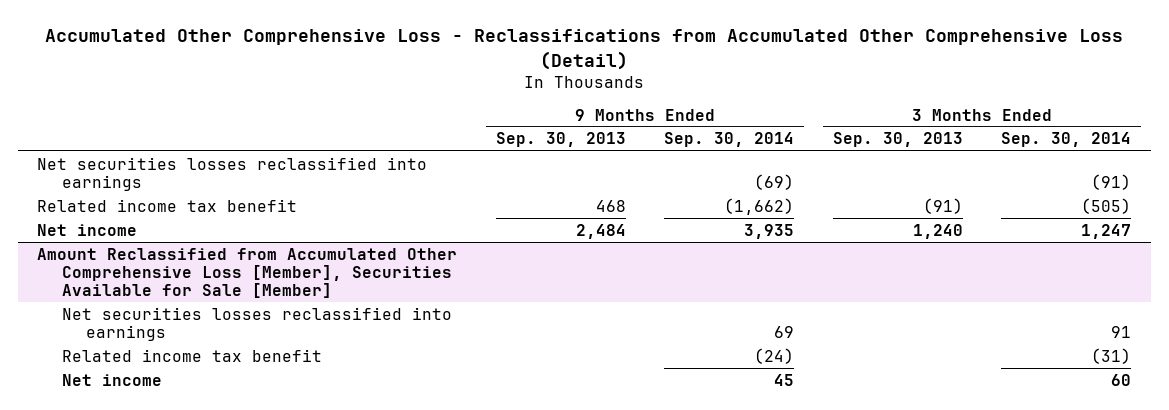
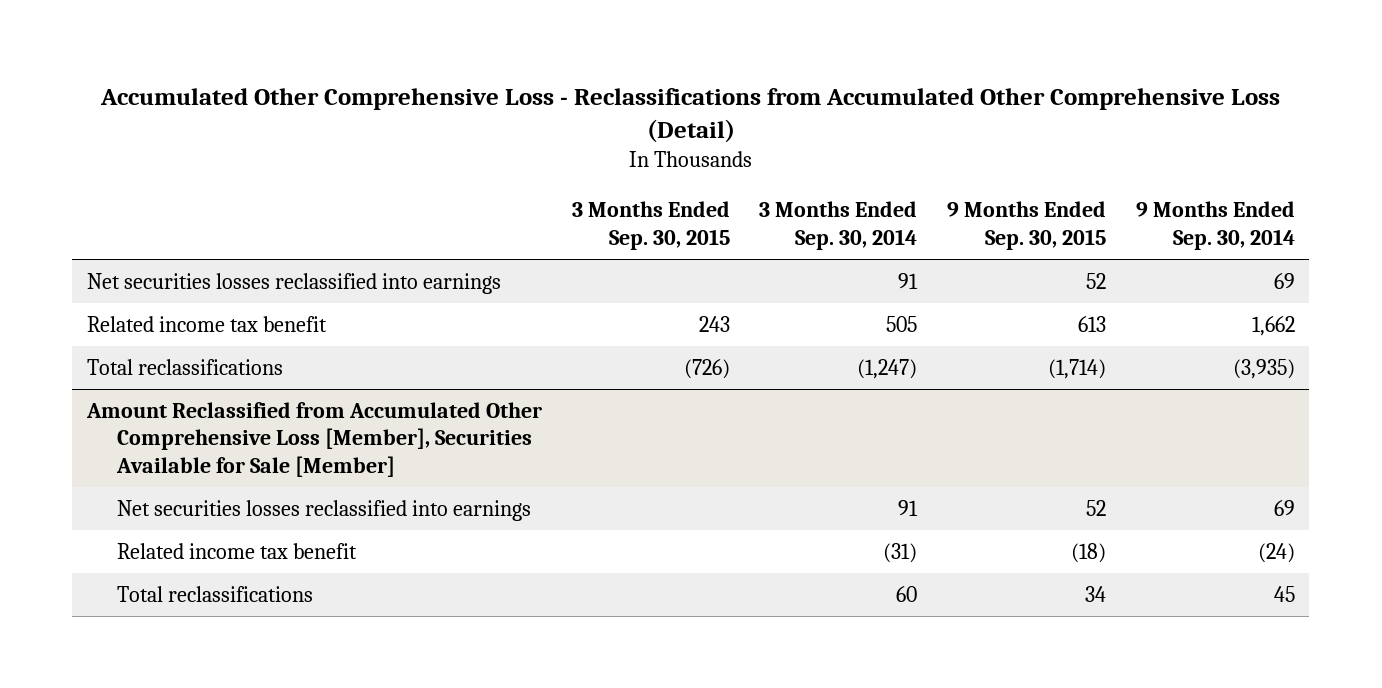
[495,132,626,148] Sep. 30, 2013 -> none
[832,132,963,148] Sep. 30, 2013 -> none
none -> [571,201,730,250] 3 Months Ended Sep. 30, 2015
none -> [946,201,1106,250] 9 Months Ended Sep. 30, 2015
[37,223,138,236] Net income -> none
[754,173,795,190] (69) -> [1273,272,1295,289] 69
[1091,173,1132,190] (91) -> [898,272,919,289] 91
[724,197,795,215] (1,662) -> [1251,315,1295,336] 1,662
[1081,197,1132,214] (505) -> [886,315,918,332] 505
none -> [87,358,284,375] Total reclassifications
[61,373,162,386] Net income -> [116,585,313,602] Total reclassifications

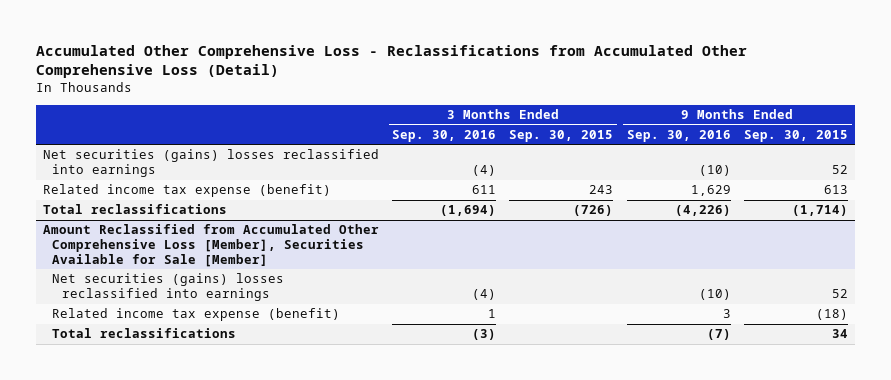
[759,201,918,250] 3 Months Ended Sep. 30, 2014 -> none
[1135,201,1295,250] 9 Months Ended Sep. 30, 2014 -> none
none -> [392,129,497,142] Sep. 30, 2016
none -> [626,129,731,142] Sep. 30, 2016
[87,272,502,294] Net securities losses reclassified into earnings -> [42,149,379,178] Net securities (gains) losses reclassified into earnings
[87,315,328,332] Related income tax benefit -> [42,184,331,198] Related income tax expense (benefit)
[116,499,531,521] Net securities losses reclassified into earnings -> [52,273,285,302] Net securities (gains) losses reclassified into earnings
[116,542,357,559] Related income tax benefit -> [52,308,341,322] Related income tax expense (benefit)

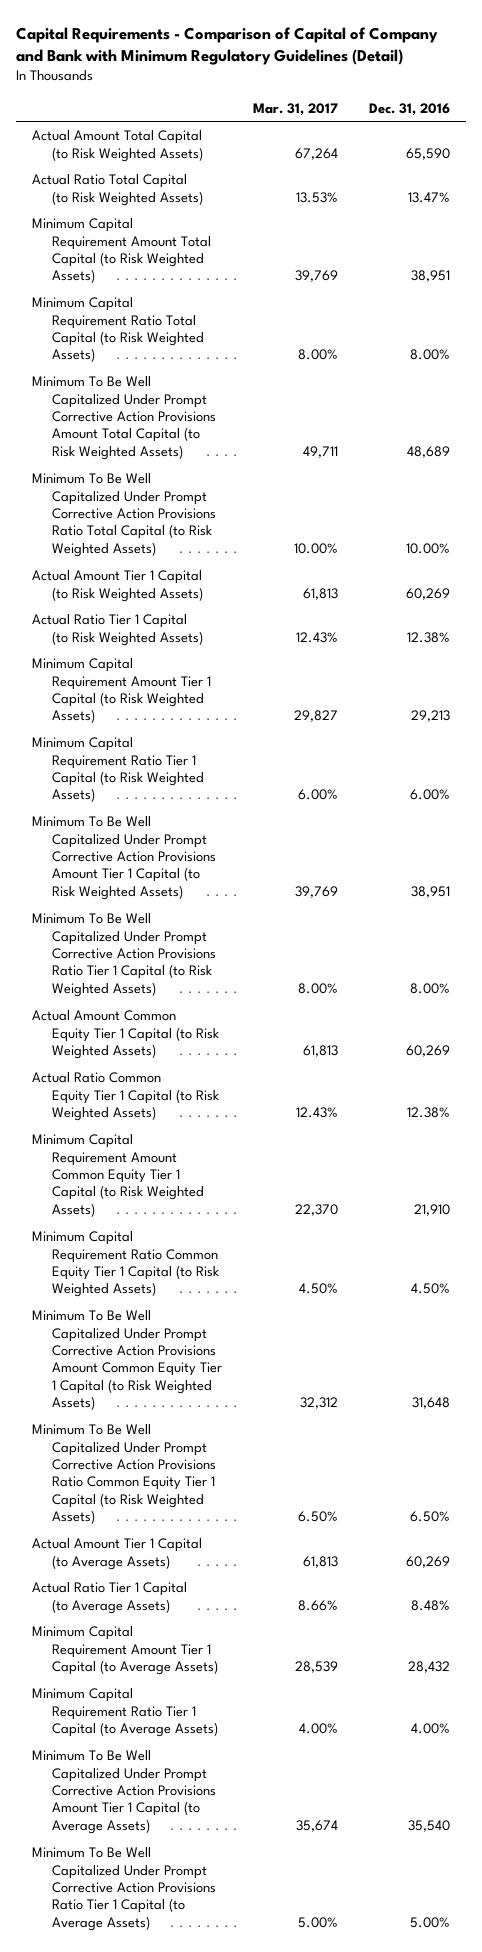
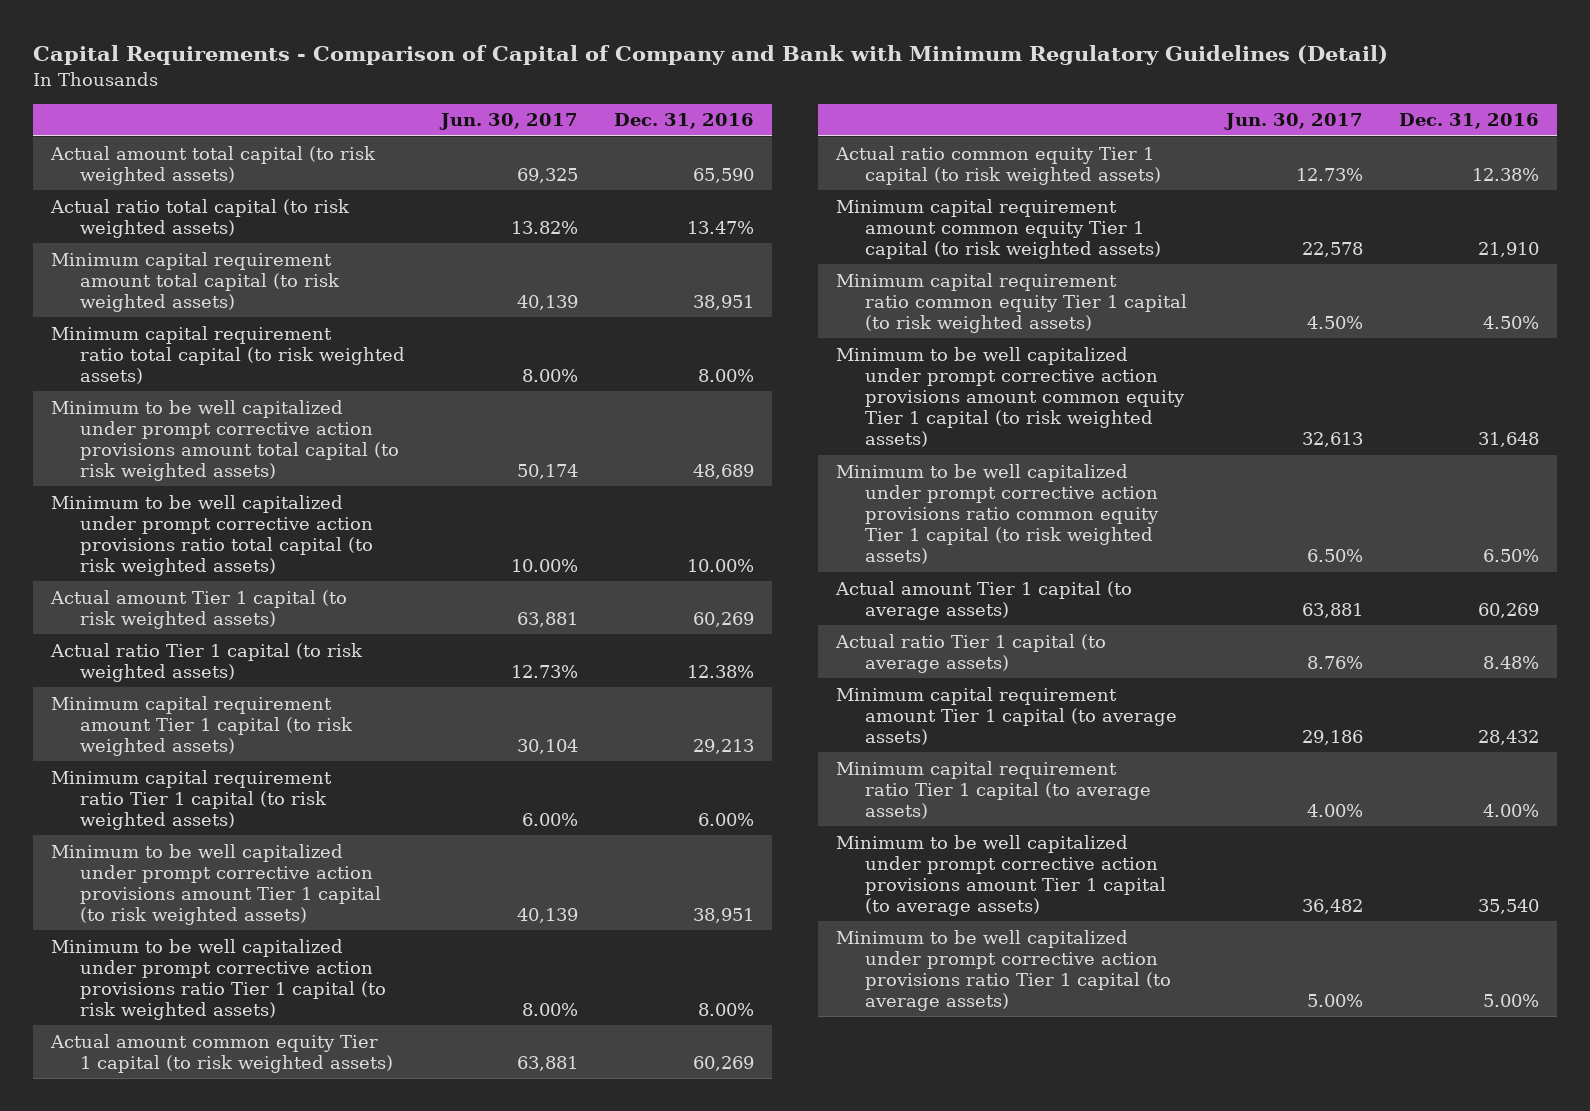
[253,102,339,116] Mar. 31, 2017 -> none
none -> [439,113,579,131] Jun. 30, 2017
[31,130,203,162] Actual Amount Total Capital (to Risk Weighted Assets) -> [50,145,377,185] Actual amount total capital (to risk weighted assets)
[31,174,203,206] Actual Ratio Total Capital (to Risk Weighted Assets) -> [50,198,351,238] Actual ratio total capital (to risk weighted assets)
[31,218,211,284] Minimum Capital Requirement Amount Total Capital (to Risk Weighted Assets) -> [51,251,340,312] Minimum capital requirement amount total capital (to risk weighted assets)
[31,297,204,363] Minimum Capital Requirement Ratio Total Capital (to Risk Weighted Assets) -> [51,325,405,384] Minimum capital requirement ratio total capital (to risk weighted assets)
[31,376,216,460] Minimum To Be Well Capitalized Under Prompt Corrective Action Provisions Amount Total Capital (to Risk Weighted Assets) -> [51,399,399,482] Minimum to be well capitalized under prompt corrective action provisions amount total capital (to risk weighted assets)
[31,473,216,557] Minimum To Be Well Capitalized Under Prompt Corrective Action Provisions Ratio Total Capital (to Risk Weighted Assets) -> [51,494,373,577] Minimum to be well capitalized under prompt corrective action provisions ratio total capital (to risk weighted assets)
[31,570,203,602] Actual Amount Tier 1 Capital (to Risk Weighted Assets) -> [50,589,348,629] Actual amount Tier 1 capital (to risk weighted assets)
[31,614,203,646] Actual Ratio Tier 1 Capital (to Risk Weighted Assets) -> [50,642,364,682] Actual ratio Tier 1 capital (to risk weighted assets)
[31,658,211,724] Minimum Capital Requirement Amount Tier 1 Capital (to Risk Weighted Assets) -> [51,695,353,756] Minimum capital requirement amount Tier 1 capital (to risk weighted assets)
[31,737,204,803] Minimum Capital Requirement Ratio Tier 1 Capital (to Risk Weighted Assets) -> [51,769,333,830] Minimum capital requirement ratio Tier 1 capital (to risk weighted assets)
[31,816,216,900] Minimum To Be Well Capitalized Under Prompt Corrective Action Provisions Amount Tier 1 Capital (to Risk Weighted Assets) -> [51,843,381,926] Minimum to be well capitalized under prompt corrective action provisions amount Tier 1 capital (to risk weighted assets)
[31,913,216,997] Minimum To Be Well Capitalized Under Prompt Corrective Action Provisions Ratio Tier 1 Capital (to Risk Weighted Assets) -> [51,938,386,1021] Minimum to be well capitalized under prompt corrective action provisions ratio Tier 1 capital (to risk weighted assets)
[31,1010,219,1060] Actual Amount Common Equity Tier 1 Capital (to Risk Weighted Assets) -> [50,1033,393,1073] Actual amount common equity Tier 1 capital (to risk weighted assets)
[31,1072,219,1122] Actual Ratio Common Equity Tier 1 Capital (to Risk Weighted Assets) -> [834,145,1161,185] Actual ratio common equity Tier 1 capital (to risk weighted assets)
[31,1134,204,1217] Minimum Capital Requirement Amount Common Equity Tier 1 Capital (to Risk Weighted Assets) -> [835,198,1161,259] Minimum capital requirement amount common equity Tier 1 capital (to risk weighted assets)
[31,1231,219,1298] Minimum Capital Requirement Ratio Common Equity Tier 1 Capital (to Risk Weighted Assets) -> [835,272,1187,333] Minimum capital requirement ratio common equity Tier 1 capital (to risk weighted assets)
[31,1310,222,1411] Minimum To Be Well Capitalized Under Prompt Corrective Action Provisions Amount Common Equity Tier 1 Capital (to Risk Weighted Assets) -> [835,346,1185,448] Minimum to be well capitalized under prompt corrective action provisions amount common equity Tier 1 capital (to risk weighted assets)
[31,1424,216,1525] Minimum To Be Well Capitalized Under Prompt Corrective Action Provisions Ratio Common Equity Tier 1 Capital (to Risk Weighted Assets) -> [835,463,1159,565] Minimum to be well capitalized under prompt corrective action provisions ratio common equity Tier 1 capital (to risk weighted assets)
[31,1538,202,1570] Actual Amount Tier 1 Capital (to Average Assets) -> [834,580,1132,620] Actual amount Tier 1 capital (to average assets)
[31,1582,187,1614] Actual Ratio Tier 1 Capital (to Average Assets) -> [834,633,1106,673] Actual ratio Tier 1 capital (to average assets)
[31,1626,218,1676] Minimum Capital Requirement Amount Tier 1 Capital (to Average Assets) -> [835,686,1177,745] Minimum capital requirement amount Tier 1 capital (to average assets)
[31,1688,218,1738] Minimum Capital Requirement Ratio Tier 1 Capital (to Average Assets) -> [835,760,1151,819] Minimum capital requirement ratio Tier 1 capital (to average assets)
[31,1750,216,1834] Minimum To Be Well Capitalized Under Prompt Corrective Action Provisions Amount Tier 1 Capital (to Average Assets) -> [835,834,1166,917] Minimum to be well capitalized under prompt corrective action provisions amount Tier 1 capital (to average assets)
[31,1847,216,1931] Minimum To Be Well Capitalized Under Prompt Corrective Action Provisions Ratio Tier 1 Capital (to Average Assets) -> [835,929,1171,1012] Minimum to be well capitalized under prompt corrective action provisions ratio Tier 1 capital (to average assets)

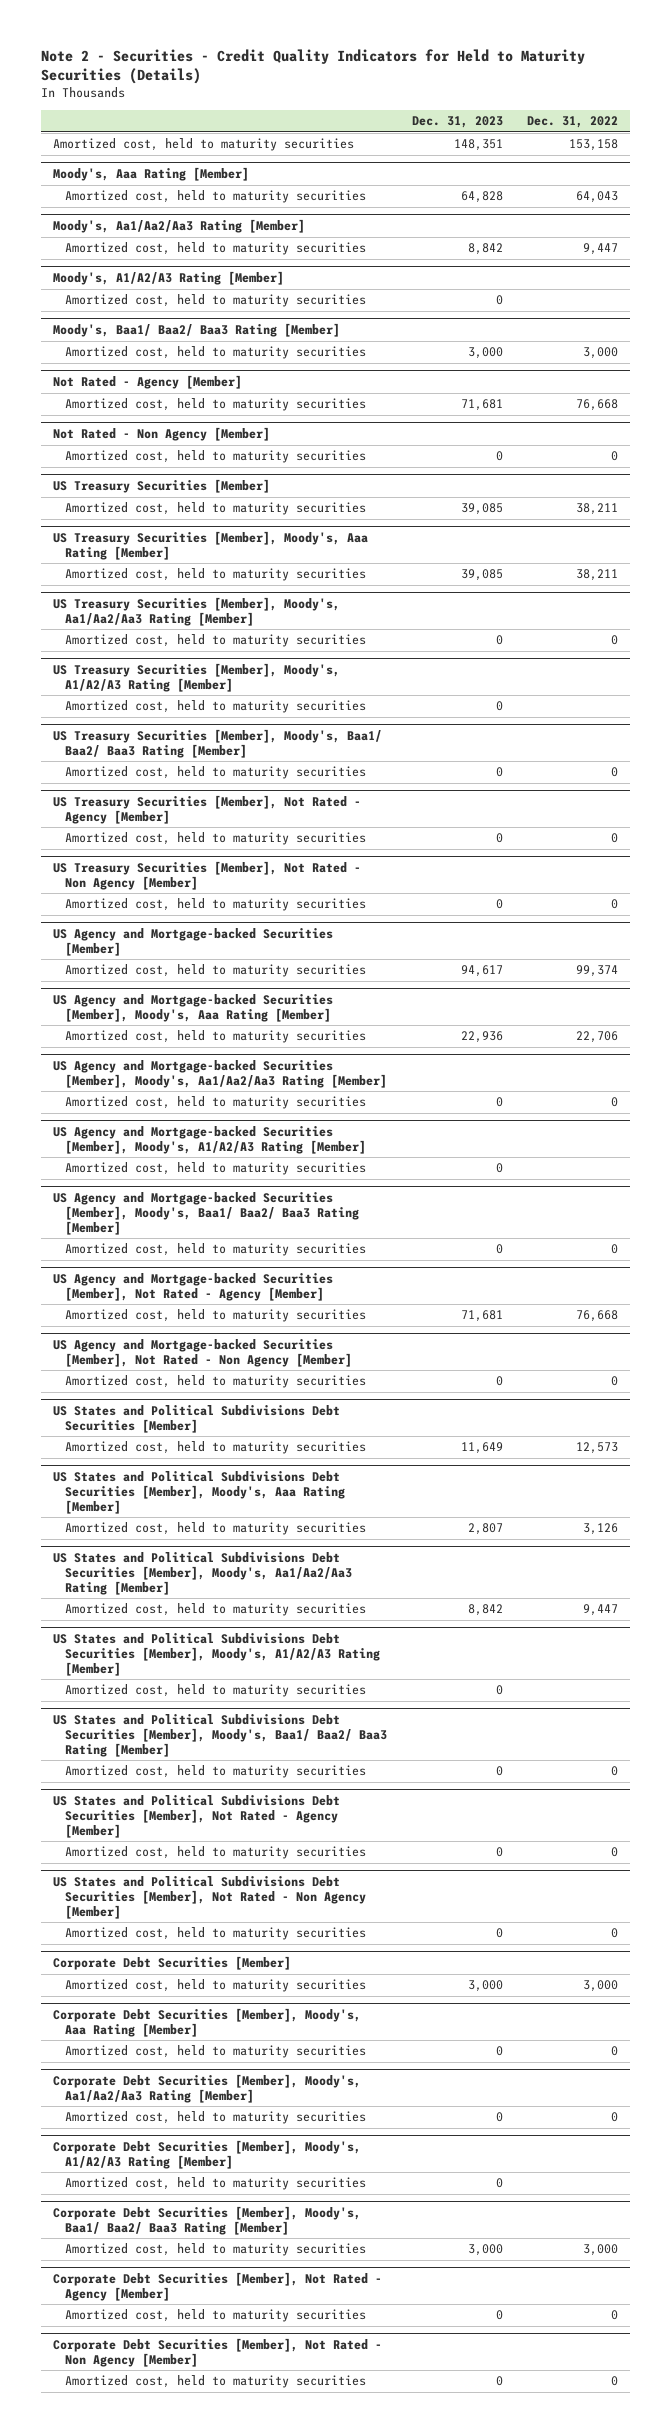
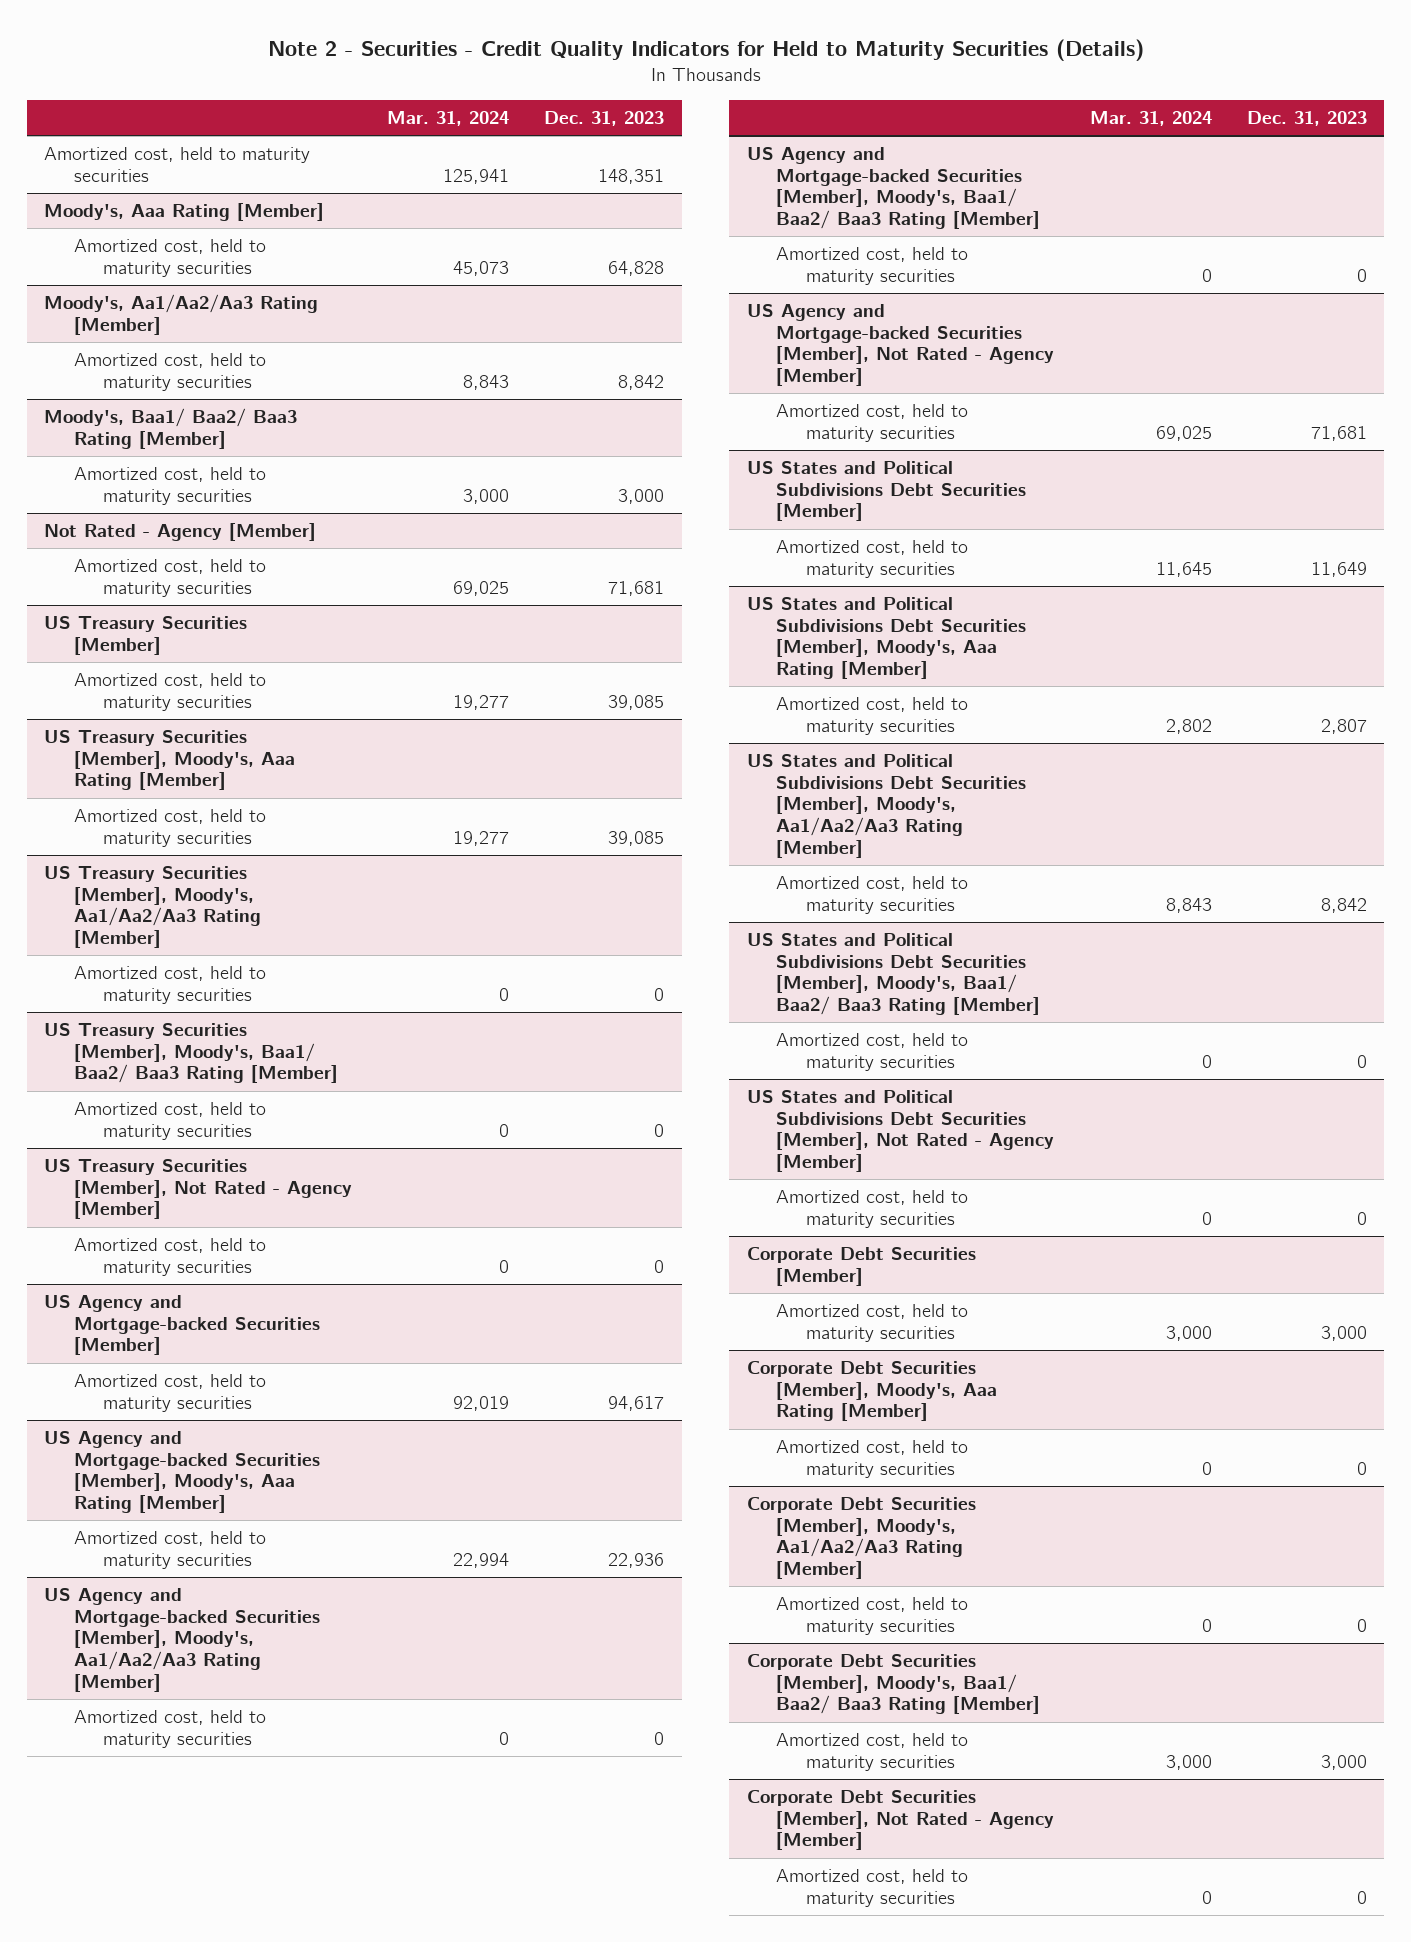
[527,116,619,129] Dec. 31, 2022 -> none
none -> [387,110,510,126] Mar. 31, 2024
[53,270,285,285] Moody's, A1/A2/A3 Rating [Member] -> none
[65,294,367,308] Amortized cost, held to maturity securities -> none
[53,426,271,441] Not Rated - Non Agency [Member] -> none
[65,450,367,464] Amortized cost, held to maturity securities -> none
[53,662,341,692] US Treasury Securities [Member], Moody's, A1/A2/A3 Rating [Member] -> none
[65,700,367,714] Amortized cost, held to maturity securities -> none
[53,860,362,890] US Treasury Securities [Member], Not Rated - Non Agency [Member] -> none
[65,898,367,912] Amortized cost, held to maturity securities -> none
[53,1125,367,1154] US Agency and Mortgage-backed Securities [Member], Moody's, A1/A2/A3 Rating [Member] -> none
[65,1162,367,1176] Amortized cost, held to maturity securities -> none
[53,1338,353,1367] US Agency and Mortgage-backed Securities [Member], Not Rated - Non Agency [Member] -> none
[65,1375,367,1389] Amortized cost, held to maturity securities -> none
[53,1632,381,1676] US States and Political Subdivisions Debt Securities [Member], Moody's, A1/A2/A3 Rating [Member] -> none
[65,1684,367,1698] Amortized cost, held to maturity securities -> none
[53,1875,367,1919] US States and Political Subdivisions Debt Securities [Member], Not Rated - Non Agency [Member] -> none
[65,1927,367,1941] Amortized cost, held to maturity securities -> none
[53,2139,362,2169] Corporate Debt Securities [Member], Moody's, A1/A2/A3 Rating [Member] -> none
[65,2177,367,2191] Amortized cost, held to maturity securities -> none
[53,2337,383,2367] Corporate Debt Securities [Member], Not Rated - Non Agency [Member] -> none
[65,2375,367,2389] Amortized cost, held to maturity securities -> none

